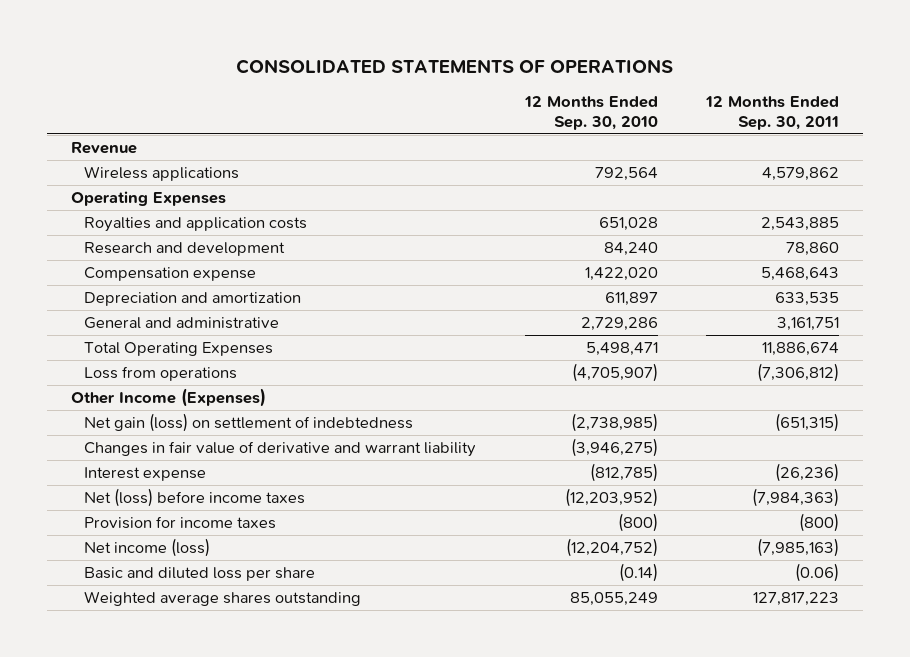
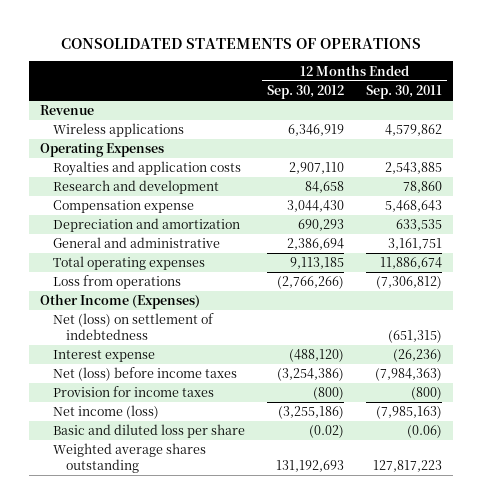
[523,96,658,130] 12 Months Ended Sep. 30, 2010 -> none
none -> [267,85,345,100] Sep. 30, 2012
[84,342,274,357] Total Operating Expenses -> [53,256,206,271] Total operating expenses
[84,441,477,458] Changes in fair value of derivative and warrant liability -> none
[84,413,414,433] Net gain (loss) on settlement of indebtedness -> [53,313,215,341] Net (loss) on settlement of indebtedness

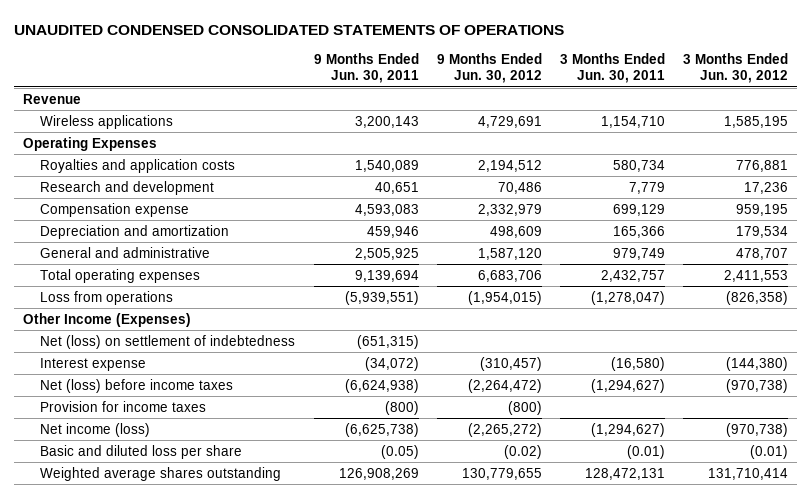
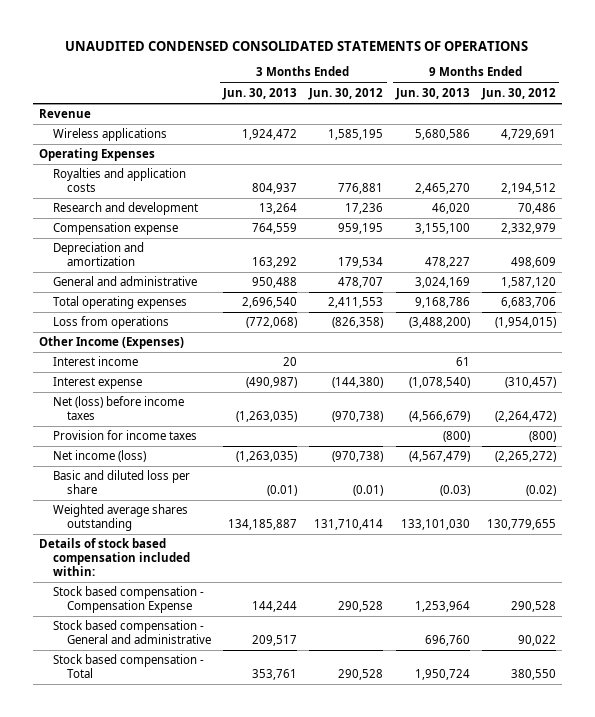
[313,53,419,84] 9 Months Ended Jun. 30, 2011 -> none
[559,53,665,84] 3 Months Ended Jun. 30, 2011 -> none
none -> [222,87,298,100] Jun. 30, 2013
none -> [394,87,470,100] Jun. 30, 2013
[40,334,296,349] Net (loss) on settlement of indebtedness -> none
none -> [52,356,138,367] Interest income
none -> [38,538,190,576] Details of stock based compensation included within:
none -> [52,586,204,614] Stock based compensation - Compensation Expense
none -> [52,620,211,645] Stock based compensation - General and administrative
none -> [52,654,204,679] Stock based compensation - Total

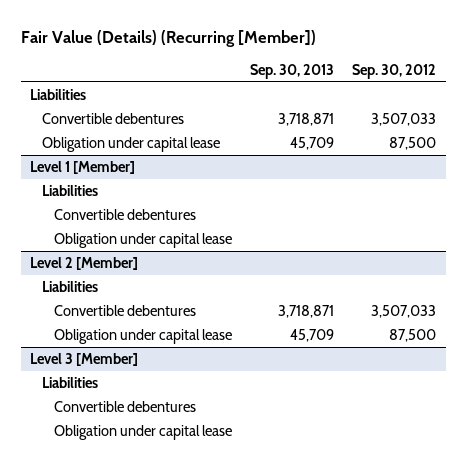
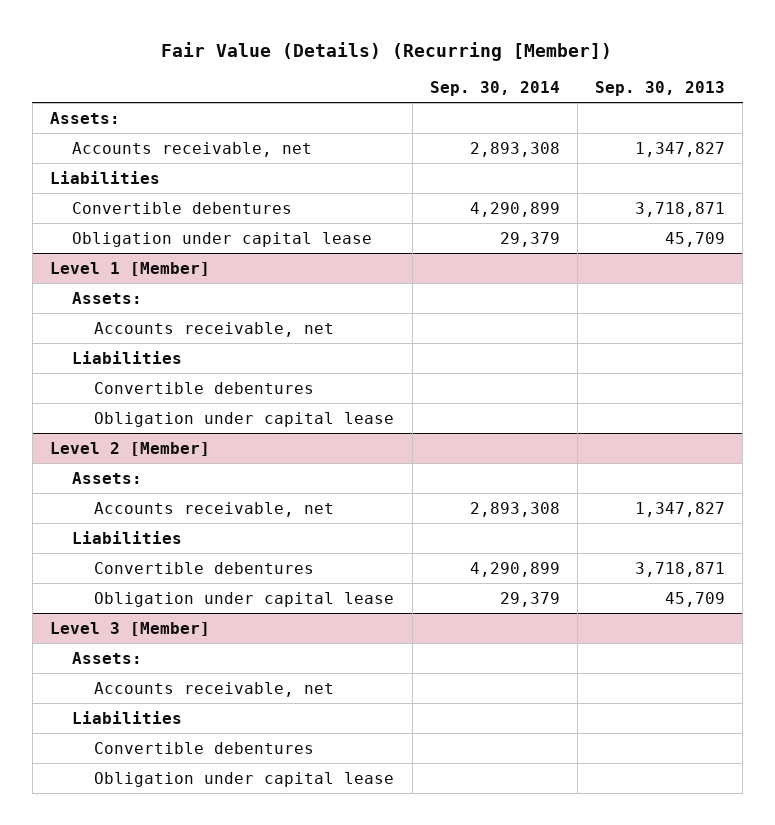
[352,63,437,79] Sep. 30, 2012 -> none
none -> [429,81,560,97] Sep. 30, 2014
none -> [50,111,121,124] Assets:
none -> [72,141,313,157] Accounts receivable, net
none -> [72,291,143,304] Assets:
none -> [94,321,335,337] Accounts receivable, net
none -> [72,471,143,484] Assets:
none -> [94,501,335,517] Accounts receivable, net
none -> [72,651,143,664] Assets:
none -> [94,681,335,697] Accounts receivable, net

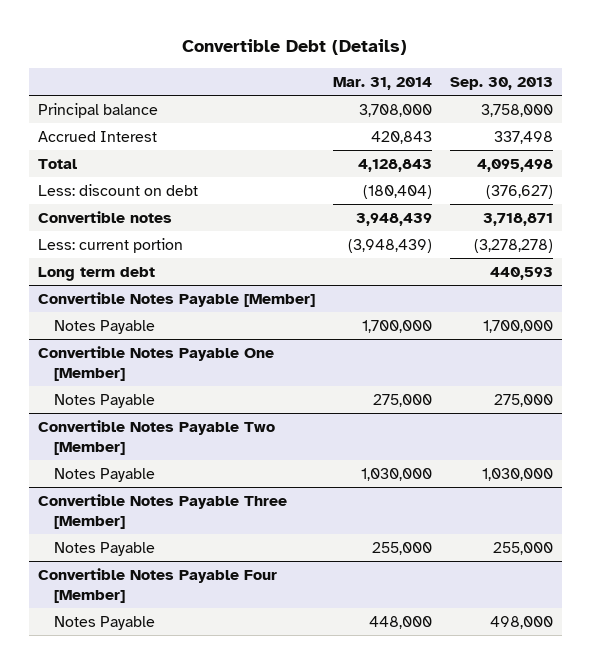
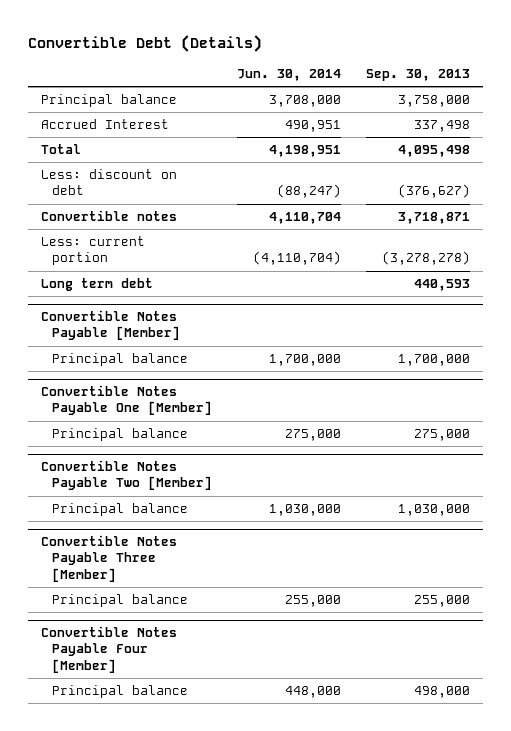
[332,76,432,90] Mar. 31, 2014 -> none
none -> [237,69,342,82] Jun. 30, 2014
[54,319,156,334] Notes Payable -> [52,353,189,367] Principal balance
[54,393,156,408] Notes Payable -> [52,428,189,442] Principal balance
[54,467,156,482] Notes Payable -> [52,503,189,517] Principal balance
[54,541,156,556] Notes Payable -> [52,594,189,608] Principal balance
[54,615,156,630] Notes Payable -> [52,685,189,699] Principal balance

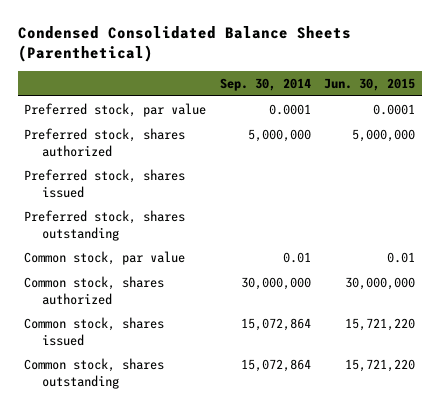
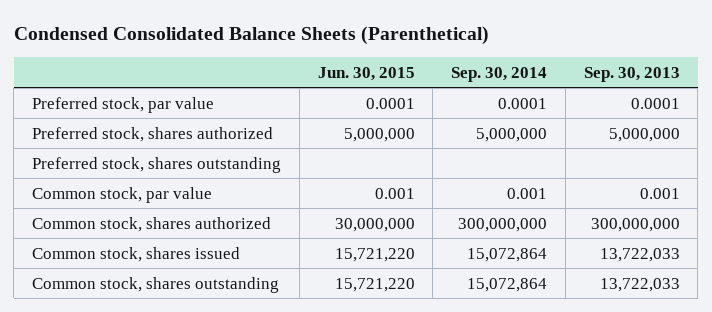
none -> [583,66,680,82] Sep. 30, 2013
[24,168,186,198] Preferred stock, shares issued -> none
[282,251,311,263] 0.01 -> [507,187,548,199] 0.001
[386,251,415,263] 0.01 -> [374,187,415,199] 0.001
[240,276,311,290] 30,000,000 -> [458,217,548,232] 300,000,000

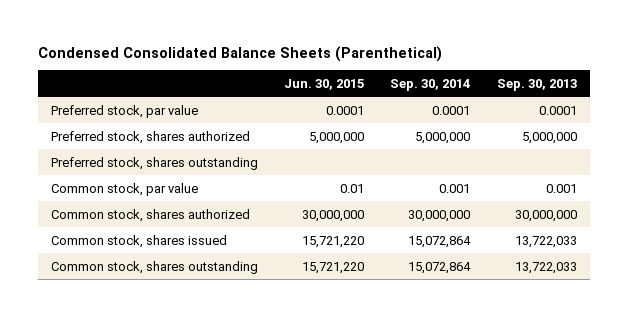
[374,187,415,199] 0.001 -> [340,183,365,193] 0.01
[458,217,548,232] 300,000,000 -> [408,209,471,222] 30,000,000
[590,217,680,232] 300,000,000 -> [514,209,577,222] 30,000,000

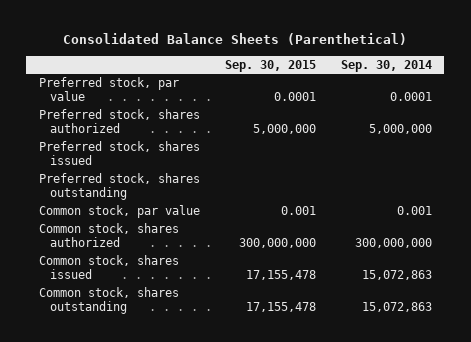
[37,45,442,62] Condensed Consolidated Balance Sheets (Parenthetical) -> [63,33,408,46] Consolidated Balance Sheets (Parenthetical)
[284,78,365,90] Jun. 30, 2015 -> none
[496,78,577,91] Sep. 30, 2013 -> none
none -> [224,59,316,72] Sep. 30, 2015
none -> [38,140,200,166] Preferred stock, shares issued
[408,209,471,222] 30,000,000 -> [354,238,432,249] 300,000,000
[408,235,472,248] 15,072,864 -> [361,270,432,281] 15,072,863
[408,261,472,274] 15,072,864 -> [361,302,432,313] 15,072,863

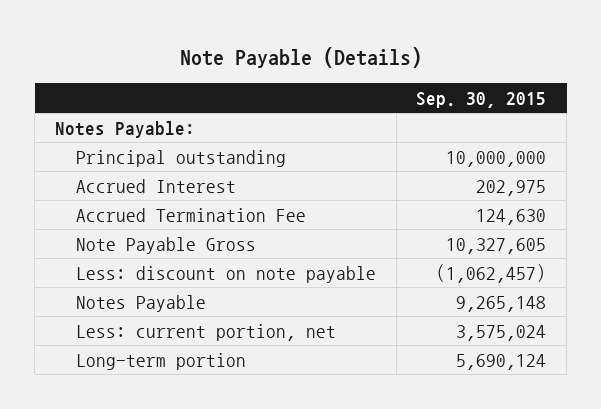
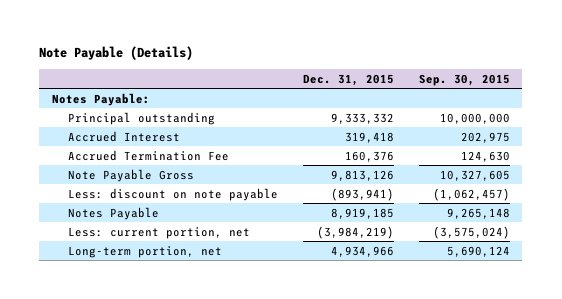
none -> [302,73,394,86] Dec. 31, 2015
[456,324,547,341] 3,575,024 -> [432,225,510,239] (3,575,024)
[75,352,246,370] Long-term portion -> [67,245,222,258] Long-term portion, net

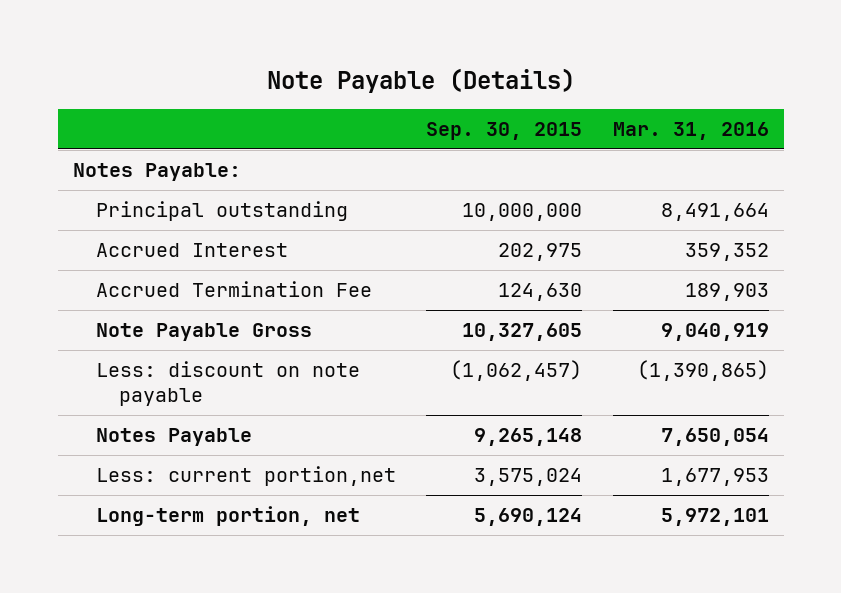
[302,73,394,86] Dec. 31, 2015 -> none
none -> [612,122,769,141] Mar. 31, 2016
[67,226,250,239] Less: current portion, net -> [96,466,397,487] Less: current portion,net
[432,225,510,239] (3,575,024) -> [474,468,583,487] 3,575,024

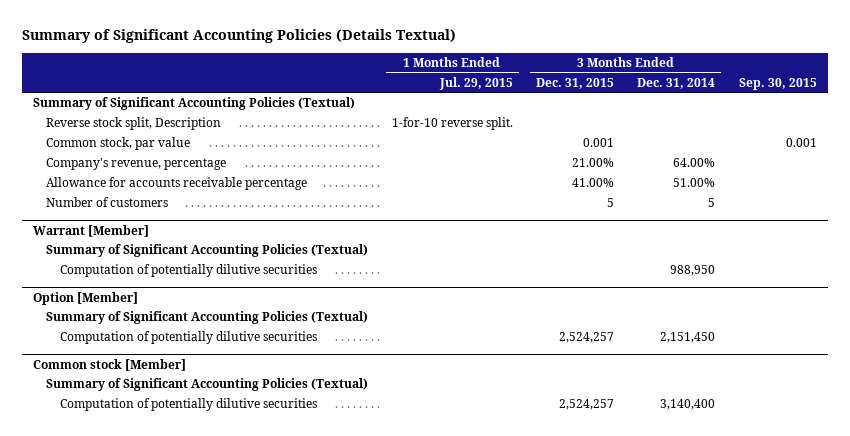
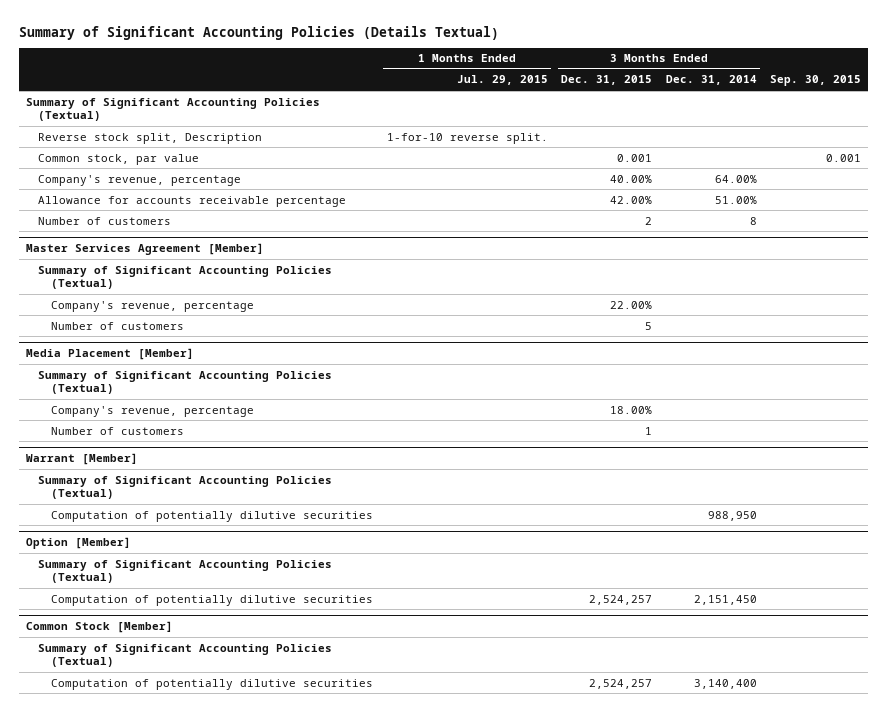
[572,158,615,168] 21.00% -> [610,174,653,183] 40.00%
[572,178,615,188] 41.00% -> [610,195,653,204] 42.00%
[607,198,615,208] 5 -> [645,216,653,225] 2
[708,198,716,208] 5 -> [749,216,757,225] 8
none -> [25,243,264,256] Master Services Agreement [Member]
none -> [38,265,333,290] Summary of Significant Accounting Policies (Textual)
none -> [51,300,255,312] Company's revenue, percentage
none -> [51,321,185,330] Number of customers
none -> [25,348,194,361] Media Placement [Member]
none -> [38,370,333,395] Summary of Significant Accounting Policies (Textual)
none -> [51,405,255,417] Company's revenue, percentage
none -> [51,426,185,435] Number of customers
[33,358,187,371] Common stock [Member] -> [25,621,173,634] Common Stock [Member]

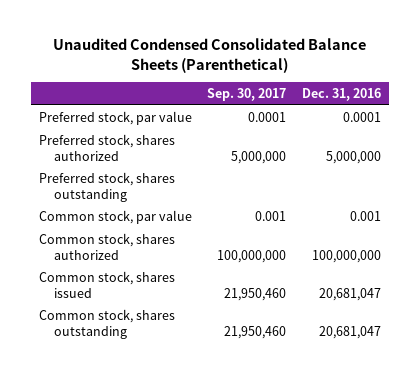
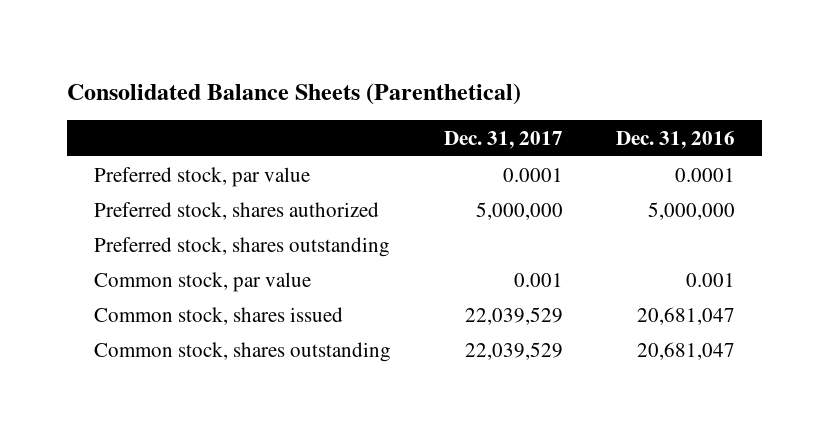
[52,38,366,73] Unaudited Condensed Consolidated Balance Sheets (Parenthetical) -> [67,82,522,105] Consolidated Balance Sheets (Parenthetical)
[207,87,287,101] Sep. 30, 2017 -> none
none -> [443,130,563,149] Dec. 31, 2017
[38,232,175,260] Common stock, shares authorized -> none

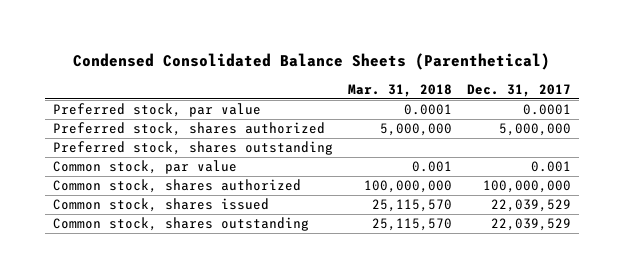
[67,82,522,105] Consolidated Balance Sheets (Parenthetical) -> [73,53,551,71] Condensed Consolidated Balance Sheets (Parenthetical)
[616,130,736,149] Dec. 31, 2016 -> none
none -> [348,83,453,97] Mar. 31, 2018
none -> [52,179,301,194] Common stock, shares authorized

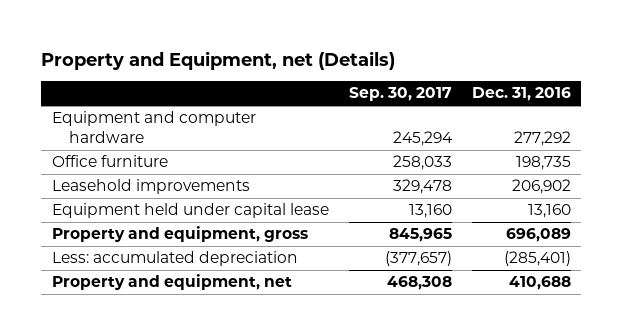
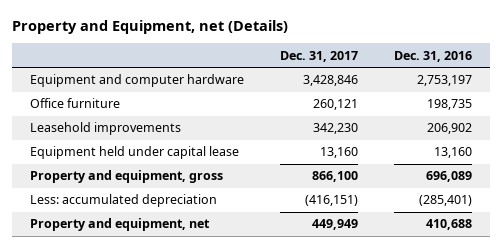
[348,87,452,102] Sep. 30, 2017 -> none
none -> [280,50,359,62] Dec. 31, 2017
[514,131,572,147] 277,292 -> [417,75,473,87] 2,753,197

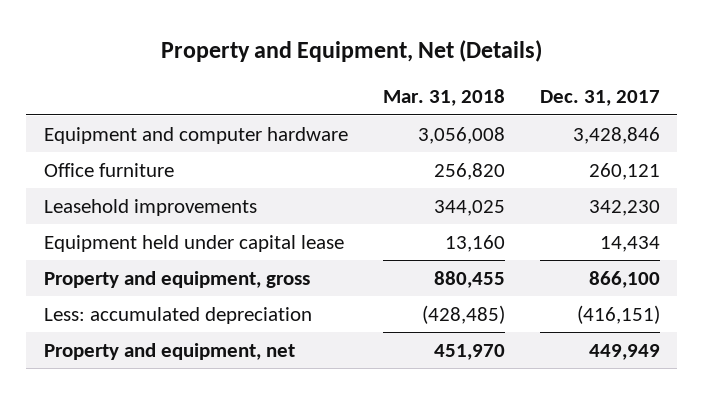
[11,20,288,35] Property and Equipment, net (Details) -> [160,39,542,62] Property and Equipment, Net (Details)
[394,50,473,62] Dec. 31, 2016 -> none
none -> [382,89,505,107] Mar. 31, 2018
[320,147,359,159] 13,160 -> [599,235,660,252] 14,434

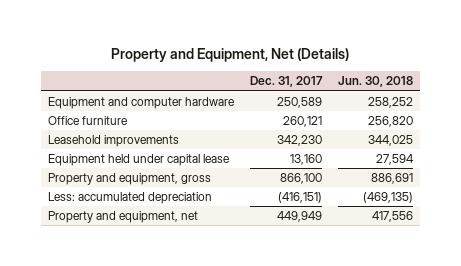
[382,89,505,107] Mar. 31, 2018 -> none
none -> [337,76,413,88] Jun. 30, 2018
[572,126,660,144] 3,428,846 -> [276,97,322,109] 250,589
[599,235,660,252] 14,434 -> [289,154,322,166] 13,160

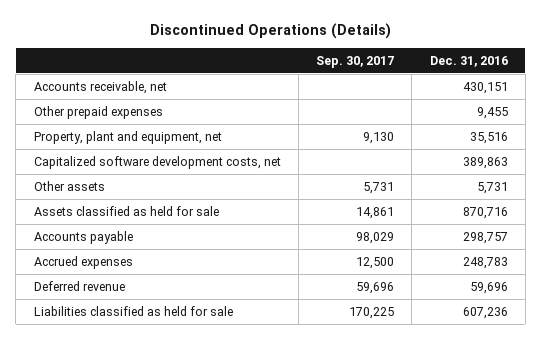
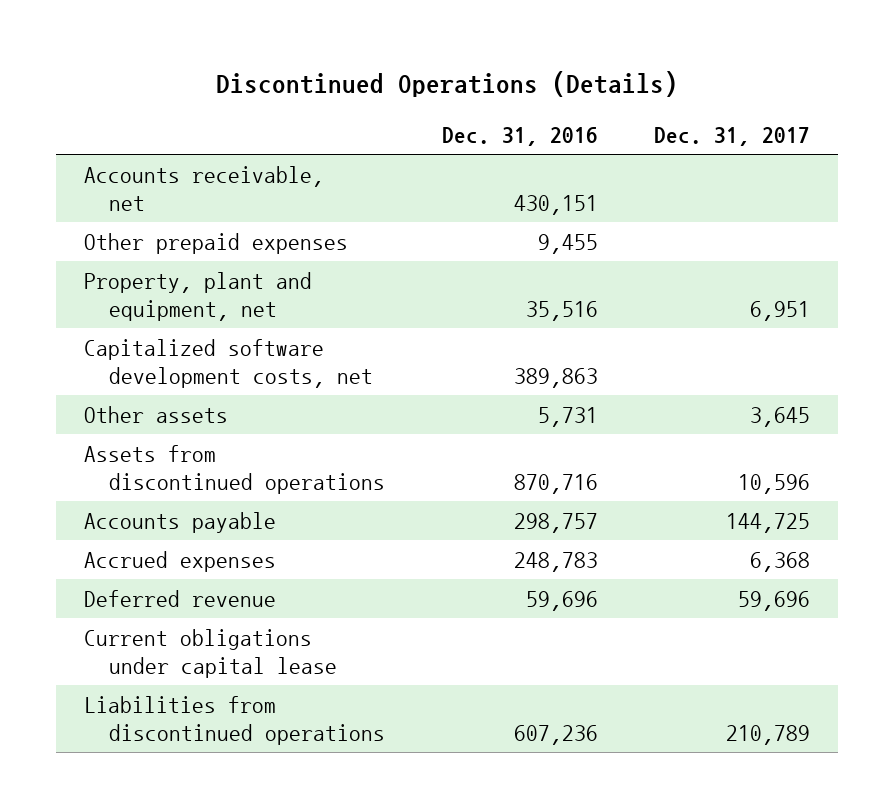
[316,55,395,68] Sep. 30, 2017 -> none
none -> [654,126,811,146] Dec. 31, 2017
[33,205,219,216] Assets classified as held for sale -> [83,445,386,495] Assets from discontinued operations
none -> [83,629,338,679] Current obligations under capital lease
[33,305,233,316] Liabilities classified as held for sale -> [83,696,386,746] Liabilities from discontinued operations

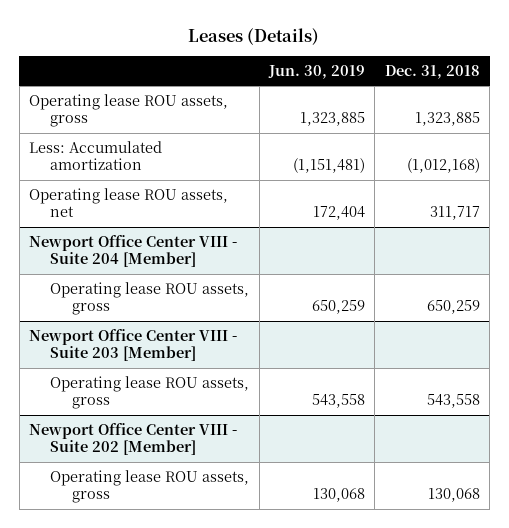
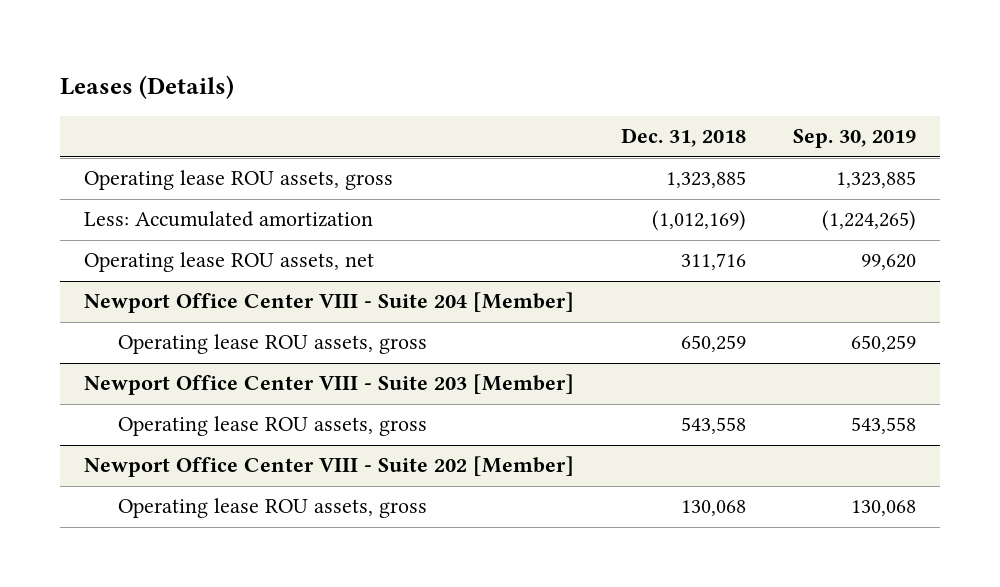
[268,64,366,79] Jun. 30, 2019 -> none
none -> [793,129,917,149] Sep. 30, 2019
[406,158,480,174] (1,012,168) -> [652,210,747,232] (1,012,169)
[429,206,480,221] 311,717 -> [681,253,747,271] 311,716

